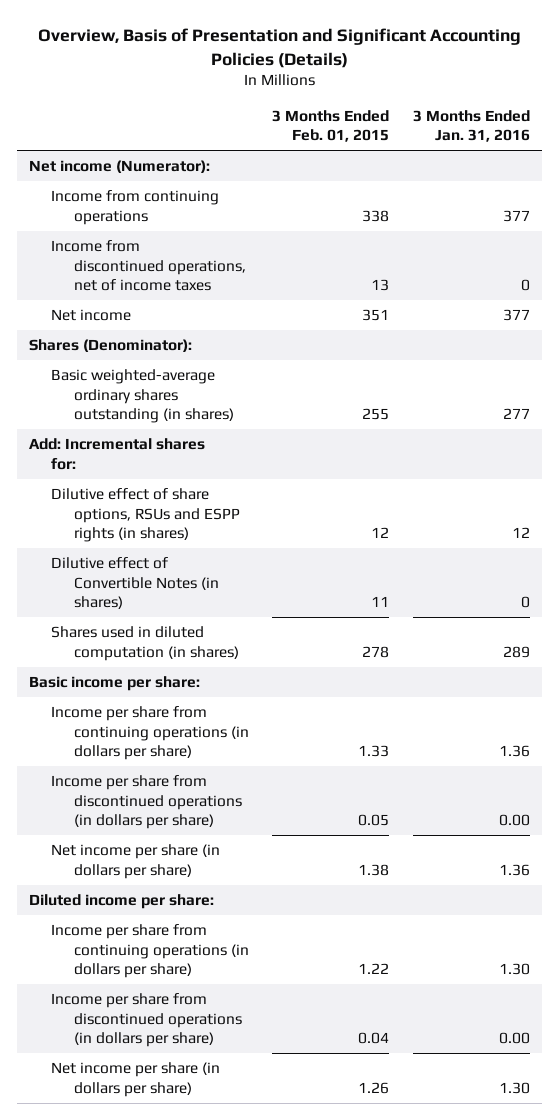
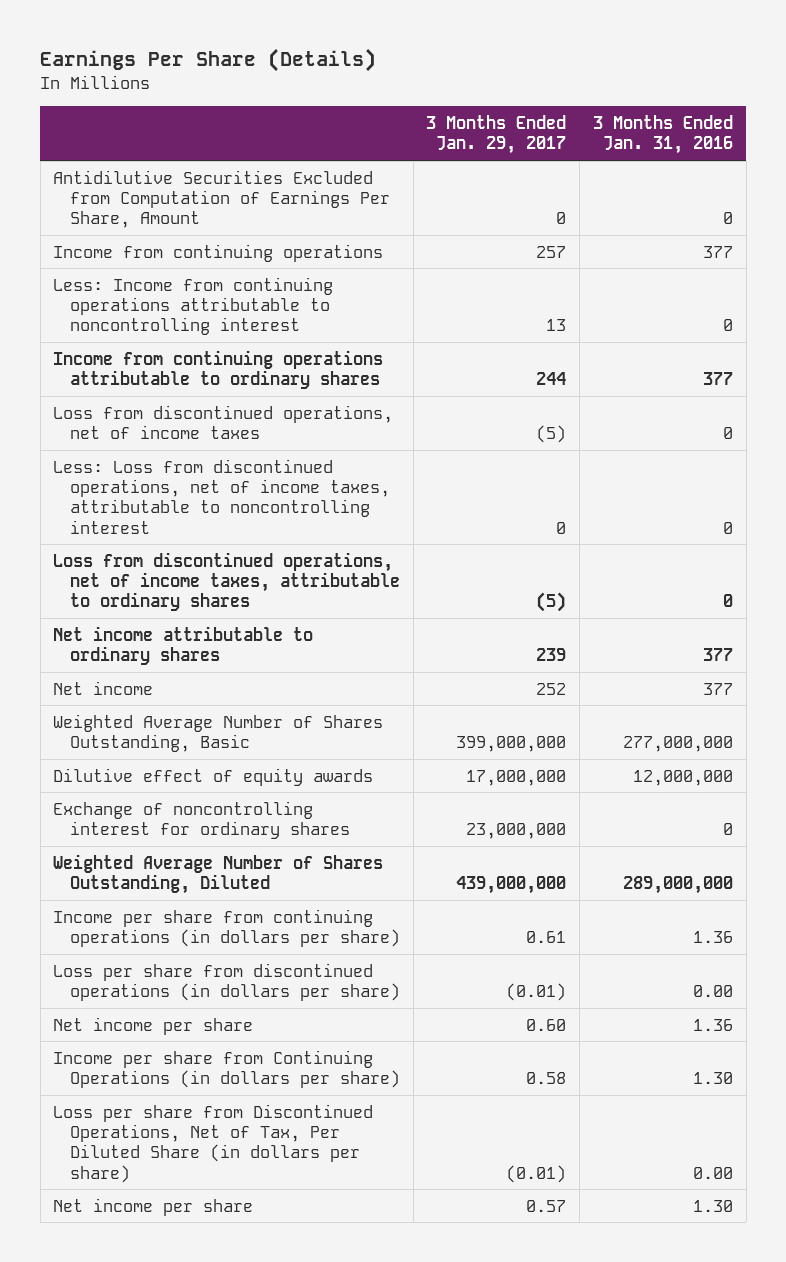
[37,27,521,68] Overview, Basis of Presentation and Significant Accounting Policies (Details) -> [40,48,377,73] Earnings Per Share (Details)
[272,109,390,143] 3 Months Ended Feb. 01, 2015 -> none
none -> [426,114,567,155] 3 Months Ended Jan. 29, 2017
[29,160,211,174] Net income (Numerator): -> none
none -> [53,169,390,229] Antidilutive Securities Excluded from Computation of Earnings Per Share, Amount
none -> [53,276,334,336] Less: Income from continuing operations attributable to noncontrolling interest
none -> [53,349,384,389] Income from continuing operations attributable to ordinary shares
none -> [53,404,394,439] Loss from discontinued operations, net of income taxes
none -> [53,458,390,534] Less: Loss from discontinued operations, net of income taxes, attributable to noncontrolling interest
[51,240,246,292] Income from discontinued operations, net of income taxes -> [53,551,400,612] Loss from discontinued operations, net of income taxes, attributable to ordinary shares
none -> [53,625,314,665] Net income attributable to ordinary shares
[29,339,193,353] Shares (Denominator): -> none
[29,438,206,470] Add: Incremental shares for: -> none
[51,557,219,610] Dilutive effect of Convertible Notes (in shares) -> none
[29,676,201,692] Basic income per share: -> none
[51,369,234,424] Basic weighted-average ordinary shares outstanding (in shares) -> [53,713,384,752] Weighted Average Number of Shares Outstanding, Basic
[503,408,531,420] 277 -> [622,735,733,752] 277,000,000
[51,488,240,543] Dilutive effect of share options, RSUs and ESPP rights (in shares) -> [53,767,374,786] Dilutive effect of equity awards
[512,527,531,539] 12 -> [632,769,733,786] 12,000,000
none -> [53,800,350,839] Exchange of noncontrolling interest for ordinary shares
[51,626,239,661] Shares used in diluted computation (in shares) -> [53,853,384,894] Weighted Average Number of Shares Outstanding, Diluted
[503,645,531,658] 289 -> [622,875,733,894] 289,000,000
[29,894,215,910] Diluted income per share: -> none
[51,775,242,830] Income per share from discontinued operations (in dollars per share) -> [53,962,400,1001] Loss per share from discontinued operations (in dollars per share)
[51,844,221,879] Net income per share (in dollars per share) -> [53,1016,254,1035] Net income per share
[51,924,249,979] Income per share from continuing operations (in dollars per share) -> [53,1049,400,1088] Income per share from Continuing Operations (in dollars per share)
[51,993,242,1048] Income per share from discontinued operations (in dollars per share) -> [53,1103,374,1183] Loss per share from Discontinued Operations, Net of Tax, Per Diluted Share (in dollars per share)
[51,1062,221,1097] Net income per share (in dollars per share) -> [53,1197,254,1216] Net income per share

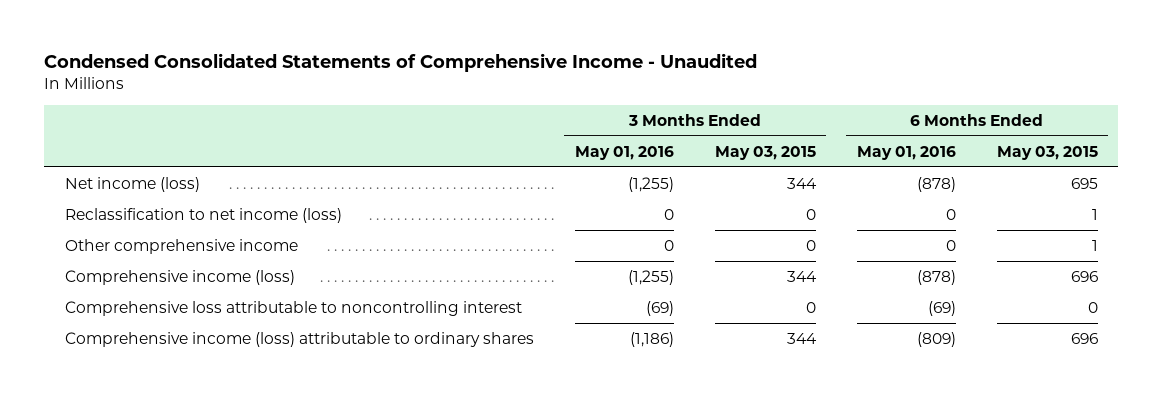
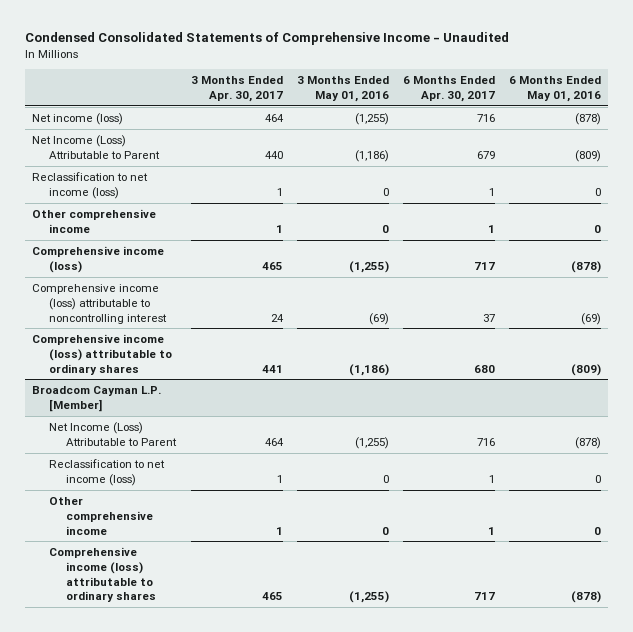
[714,145,816,160] May 03, 2015 -> none
[996,145,1098,160] May 03, 2015 -> none
none -> [190,75,283,102] 3 Months Ended Apr. 30, 2017
none -> [402,75,495,102] 6 Months Ended Apr. 30, 2017
none -> [31,135,160,159] Net Income (Loss) Attributable to Parent
[64,300,522,316] Comprehensive loss attributable to noncontrolling interest -> [31,284,167,324] Comprehensive income (loss) attributable to noncontrolling interest
none -> [31,386,161,412] Broadcom Cayman L.P. [Member]
none -> [48,422,178,446] Net Income (Loss) Attributable to Parent
none -> [48,459,165,486] Reclassification to net income (loss)
none -> [48,497,154,535] Other comprehensive income
none -> [48,547,157,603] Comprehensive income (loss) attributable to ordinary shares

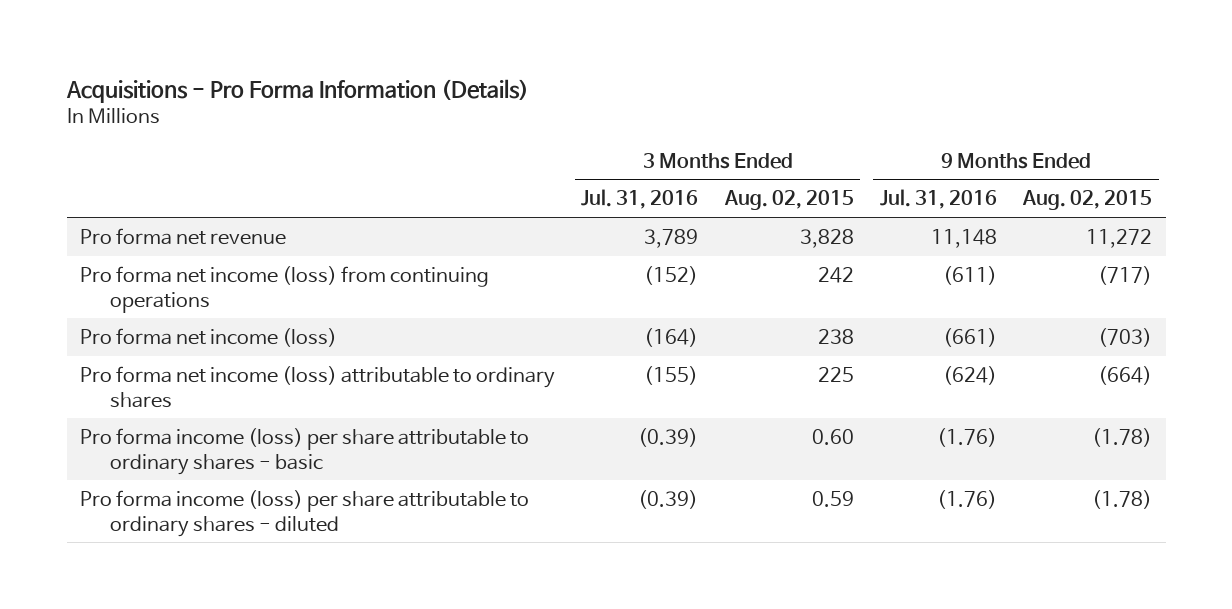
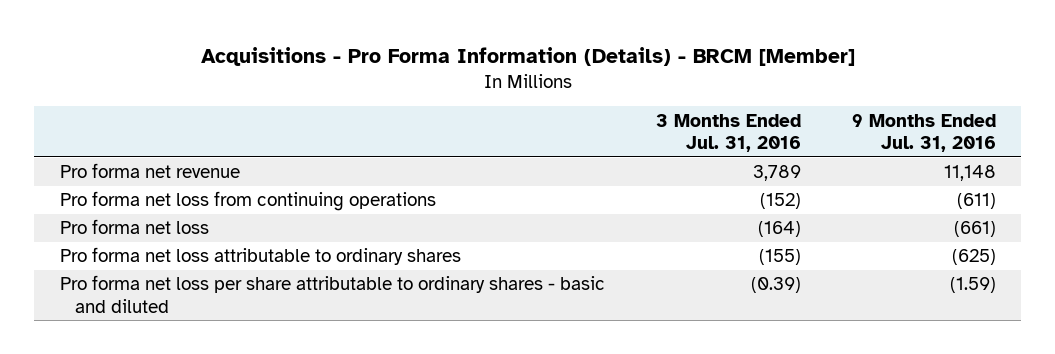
[65,78,529,103] Acquisitions - Pro Forma Information (Details) -> [200,46,855,66] Acquisitions - Pro Forma Information (Details) - BRCM [Member]
[723,190,854,211] Aug. 02, 2015 -> none
[1022,190,1153,211] Aug. 02, 2015 -> none
[79,489,529,537] Pro forma income (loss) per share attributable to ordinary shares - diluted -> none
[79,265,489,313] Pro forma net income (loss) from continuing operations -> [59,191,436,212] Pro forma net loss from continuing operations
[79,327,337,347] Pro forma net income (loss) -> [59,219,209,235] Pro forma net loss
[79,365,555,408] Pro forma net income (loss) attributable to ordinary shares -> [59,247,461,266] Pro forma net loss attributable to ordinary shares
[943,365,998,385] (624) -> [951,249,996,266] (625)
[79,427,529,475] Pro forma income (loss) per share attributable to ordinary shares - basic -> [59,275,605,313] Pro forma net loss per share attributable to ordinary shares - basic and diluted
[937,427,998,447] (1.76) -> [949,277,996,294] (1.59)

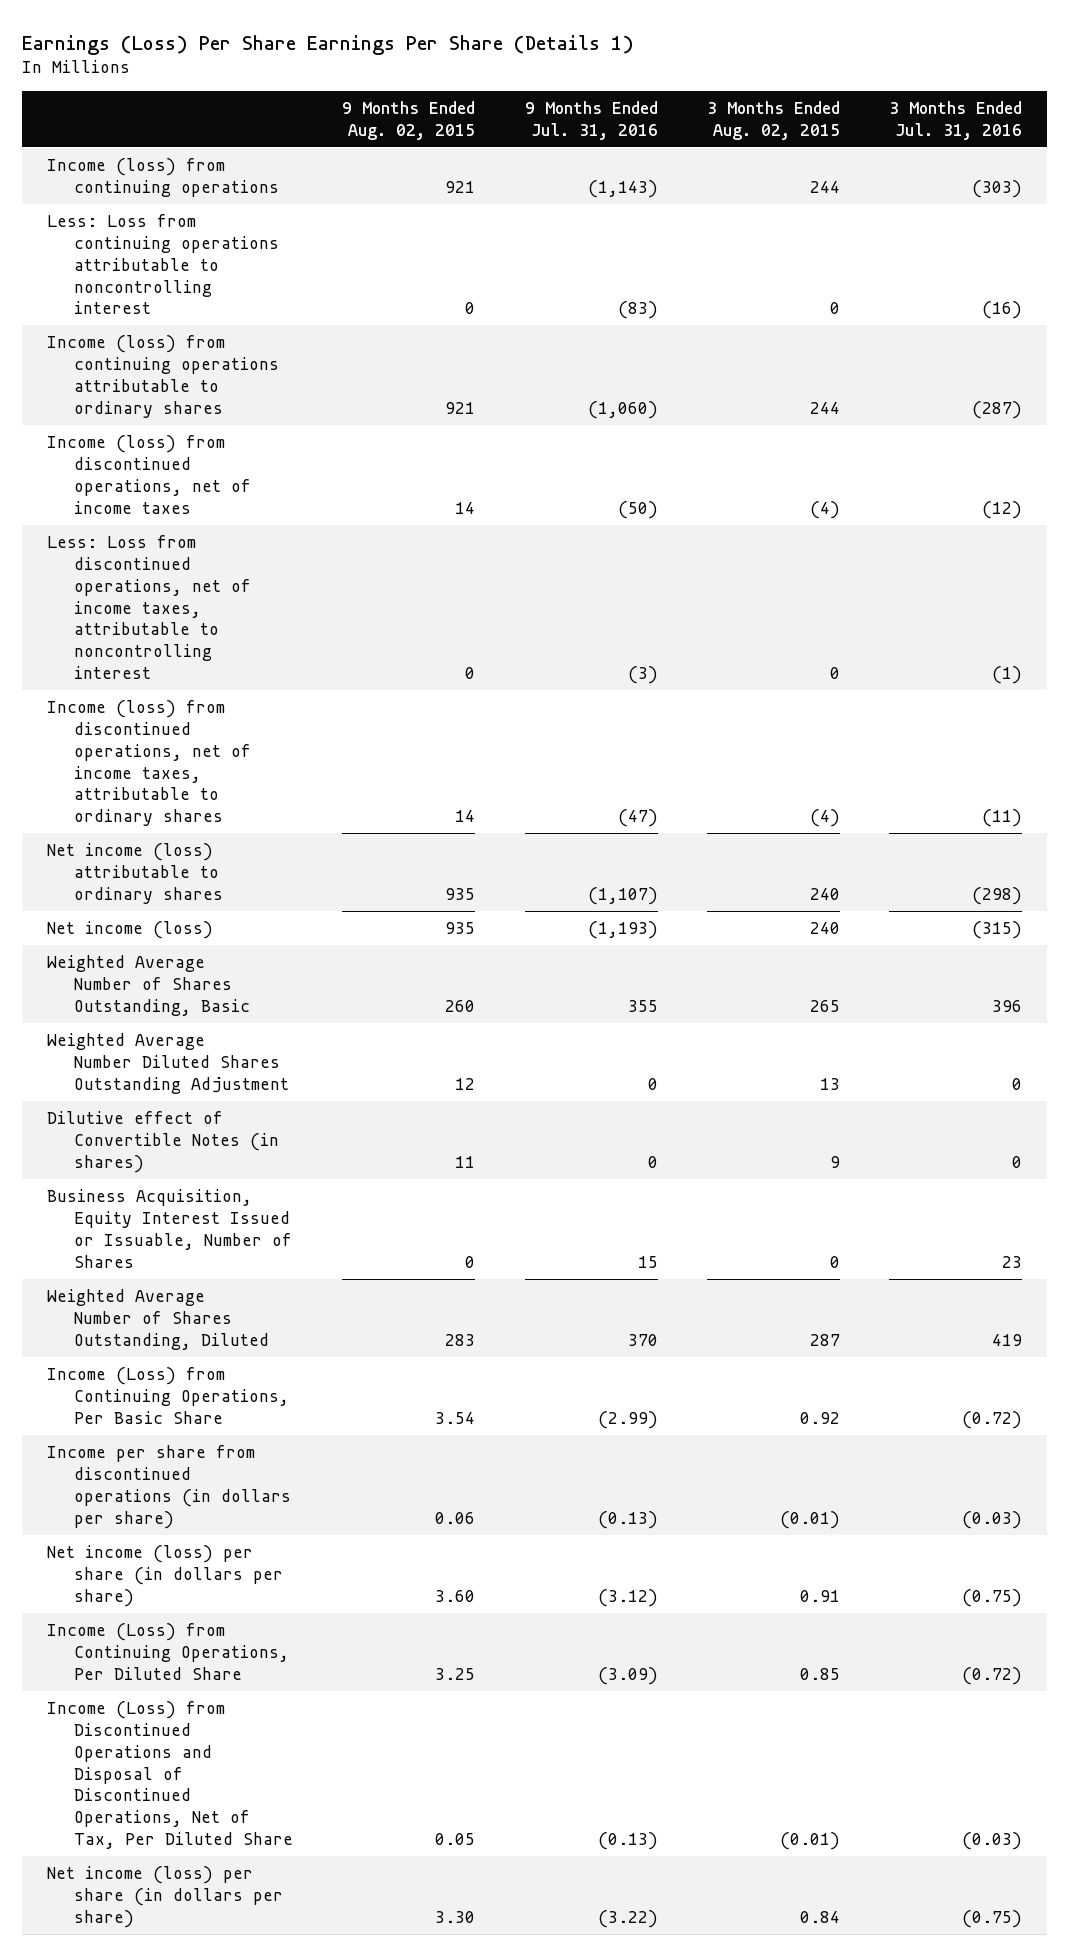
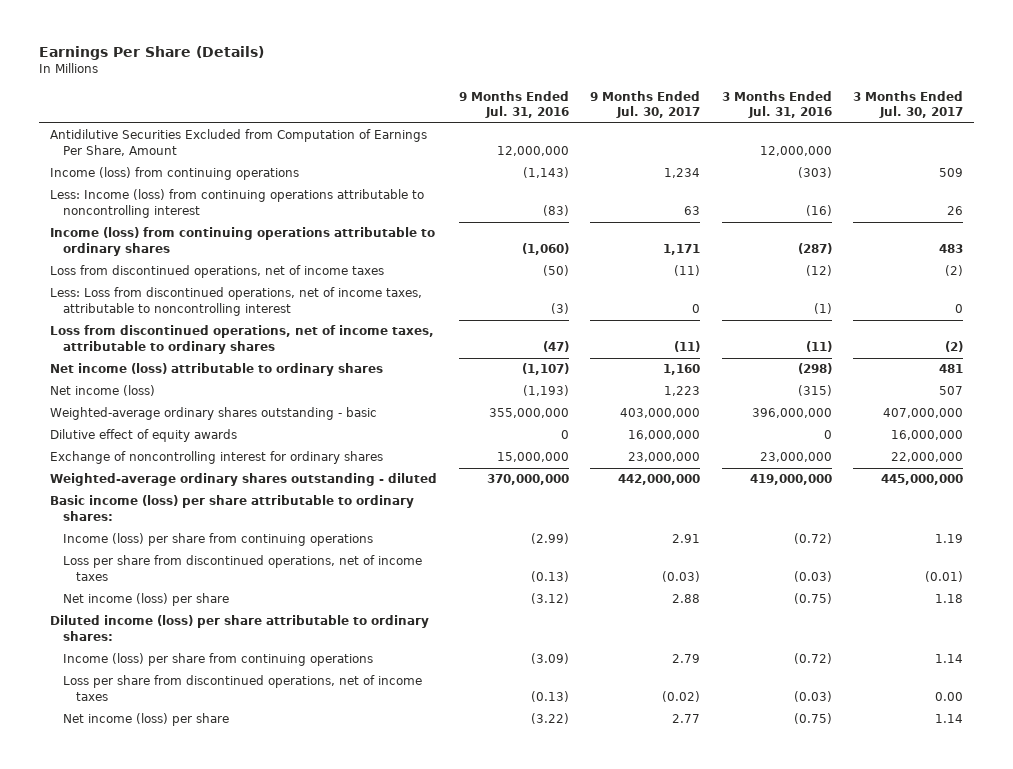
[22,34,635,55] Earnings (Loss) Per Share Earnings Per Share (Details 1) -> [39,46,265,61] Earnings Per Share (Details)
[342,100,476,140] 9 Months Ended Aug. 02, 2015 -> none
[706,100,840,140] 3 Months Ended Aug. 02, 2015 -> none
none -> [590,90,701,119] 9 Months Ended Jul. 30, 2017
none -> [853,90,964,119] 3 Months Ended Jul. 30, 2017
none -> [49,129,427,156] Antidilutive Securities Excluded from Computation of Earnings Per Share, Amount
[46,214,280,315] Less: Loss from continuing operations attributable to noncontrolling interest -> [49,189,424,218] Less: Income (loss) from continuing operations attributable to noncontrolling interest
[46,435,252,514] Income (loss) from discontinued operations, net of income taxes -> [49,265,384,279] Loss from discontinued operations, net of income taxes
[46,700,252,827] Income (loss) from discontinued operations, net of income taxes, attributable to ordinary shares -> [49,325,434,354] Loss from discontinued operations, net of income taxes, attributable to ordinary shares
[46,1111,280,1173] Dilutive effect of Convertible Notes (in shares) -> none
[46,955,251,1016] Weighted Average Number of Shares Outstanding, Basic -> [49,407,377,421] Weighted-average ordinary shares outstanding - basic
[627,999,658,1012] 355 -> [488,408,569,419] 355,000,000
[992,999,1023,1012] 396 -> [751,408,832,419] 396,000,000
[46,1033,290,1094] Weighted Average Number Diluted Shares Outstanding Adjustment -> [49,429,237,443] Dilutive effect of equity awards
[46,1189,293,1268] Business Acquisition, Equity Interest Issued or Issuable, Number of Shares -> [49,451,383,465] Exchange of noncontrolling interest for ordinary shares
[637,1255,658,1268] 15 -> [496,452,569,463] 15,000,000
[1002,1255,1023,1268] 23 -> [759,452,832,463] 23,000,000
[46,1289,270,1350] Weighted Average Number of Shares Outstanding, Diluted -> [49,473,437,487] Weighted-average ordinary shares outstanding - diluted
[627,1333,658,1346] 370 -> [486,474,569,486] 370,000,000
[992,1333,1023,1346] 419 -> [749,474,832,486] 419,000,000
none -> [49,495,414,521] Basic income (loss) per share attributable to ordinary shares:
[46,1367,290,1424] Income (Loss) from Continuing Operations, Per Basic Share -> [63,533,374,547] Income (loss) per share from continuing operations
[46,1445,292,1529] Income per share from discontinued operations (in dollars per share) -> [63,555,423,581] Loss per share from discontinued operations, net of income taxes
[46,1545,284,1607] Net income (loss) per share (in dollars per share) -> [63,593,230,607] Net income (loss) per share
none -> [49,615,429,641] Diluted income (loss) per share attributable to ordinary shares:
[46,1623,290,1680] Income (Loss) from Continuing Operations, Per Diluted Share -> [63,653,374,667] Income (loss) per share from continuing operations
[46,1701,294,1850] Income (Loss) from Discontinued Operations and Disposal of Discontinued Operations, Net of Tax, Per Diluted Share -> [63,675,423,701] Loss per share from discontinued operations, net of income taxes
[46,1866,284,1928] Net income (loss) per share (in dollars per share) -> [63,713,230,727] Net income (loss) per share

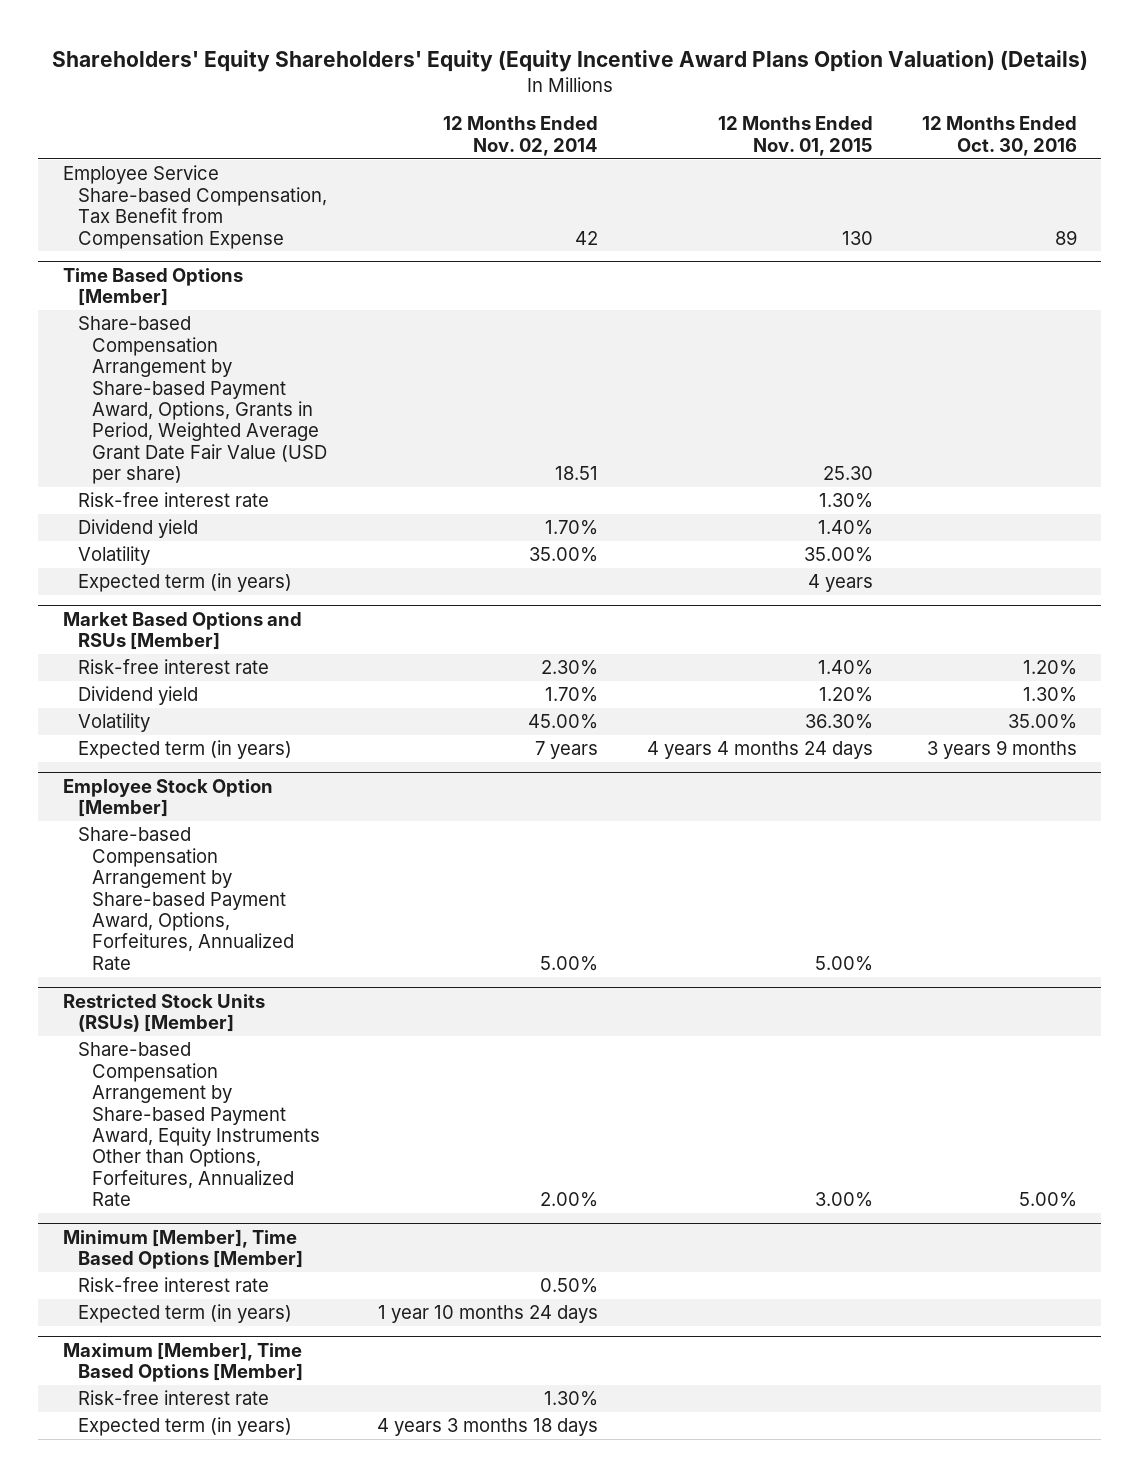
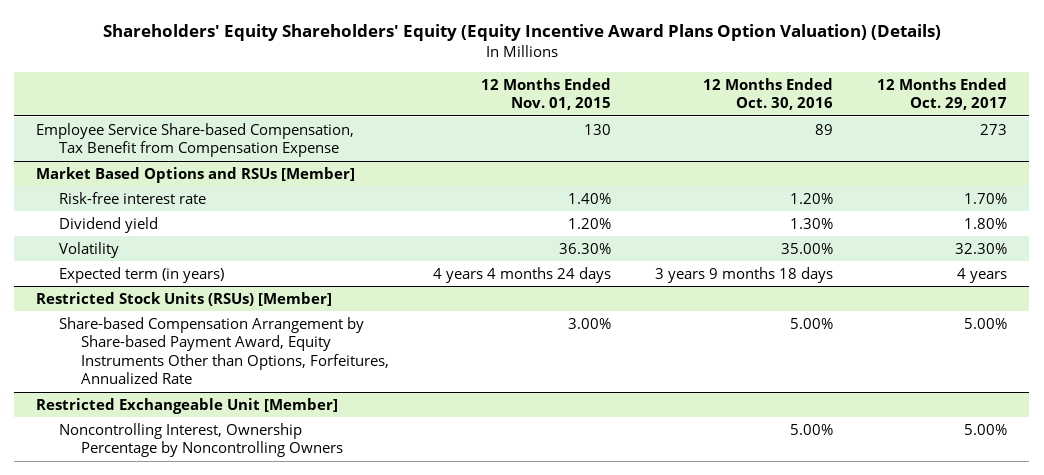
[442,116,598,156] 12 Months Ended Nov. 02, 2014 -> none
none -> [877,77,1008,111] 12 Months Ended Oct. 29, 2017
[62,268,243,307] Time Based Options [Member] -> none
[77,316,328,485] Share-based Compensation Arrangement by Share-based Payment Award, Options, Grants in Period, Weighted Average Grant Date Fair Value (USD per share) -> none
[77,492,269,508] Risk-free interest rate -> none
[77,519,198,539] Dividend yield -> none
[77,546,150,566] Volatility -> none
[77,573,292,593] Expected term (in years) -> none
[62,779,273,818] Employee Stock Option [Member] -> none
[77,827,295,970] Share-based Compensation Arrangement by Share-based Payment Award, Options, Forfeitures, Annualized Rate -> none
[926,740,1077,760] 3 years 9 months -> [655,266,834,283] 3 years 9 months 18 days
[62,1229,303,1270] Minimum [Member], Time Based Options [Member] -> none
[77,1277,269,1293] Risk-free interest rate -> none
[77,1304,292,1324] Expected term (in years) -> none
[62,1342,303,1383] Maximum [Member], Time Based Options [Member] -> none
[77,1390,269,1406] Risk-free interest rate -> none
[77,1417,292,1437] Expected term (in years) -> none
none -> [36,397,339,414] Restricted Exchangeable Unit [Member]
none -> [58,422,344,458] Noncontrolling Interest, Ownership Percentage by Noncontrolling Owners

